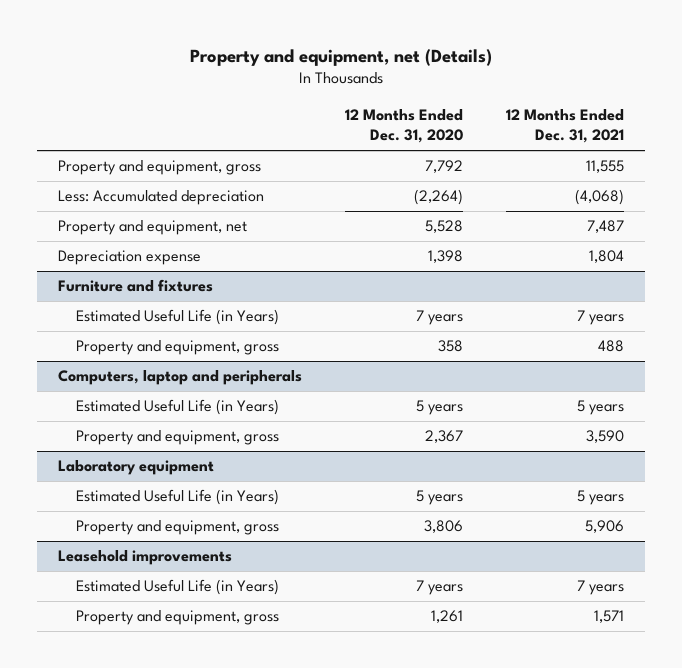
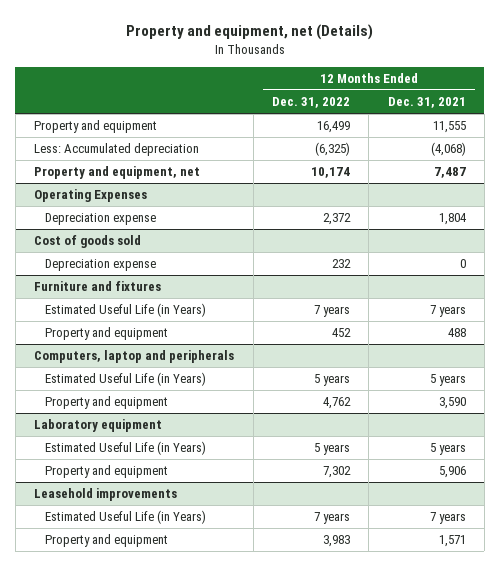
[344,108,463,144] 12 Months Ended Dec. 31, 2020 -> none
none -> [271,97,350,109] Dec. 31, 2022
[58,160,262,176] Property and equipment, gross -> [34,120,158,134] Property and equipment
none -> [34,189,148,203] Operating Expenses
none -> [34,235,142,249] Cost of goods sold
none -> [44,259,156,272] Depreciation expense
[76,340,280,356] Property and equipment, gross -> [44,327,168,341] Property and equipment
[76,430,280,446] Property and equipment, gross -> [44,396,168,410] Property and equipment
[76,520,280,536] Property and equipment, gross -> [44,465,168,479] Property and equipment
[76,610,280,626] Property and equipment, gross -> [44,534,168,548] Property and equipment

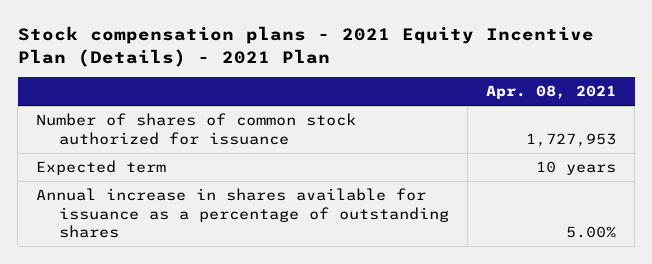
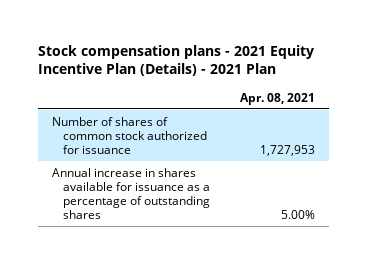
[36,160,167,176] Expected term -> none

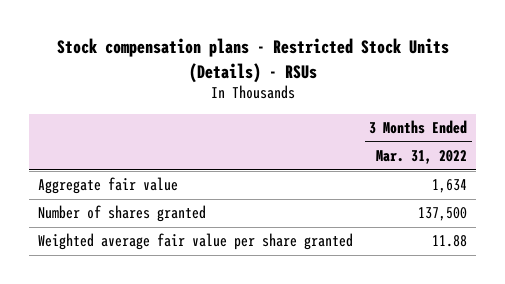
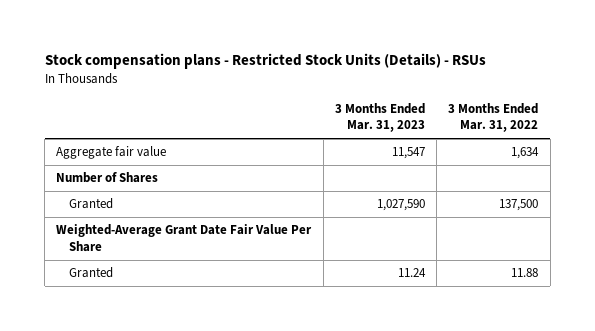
none -> [334,103,425,133] 3 Months Ended Mar. 31, 2023
none -> [56,172,159,184] Number of Shares
[37,205,206,223] Number of shares granted -> [68,198,113,210] Granted
none -> [56,224,313,252] Weighted-Average Grant Date Fair Value Per Share
[37,233,353,251] Weighted average fair value per share granted -> [68,267,113,279] Granted

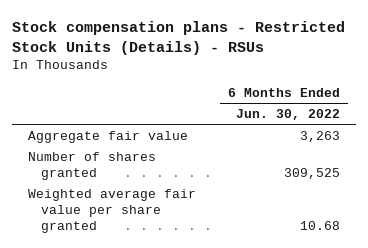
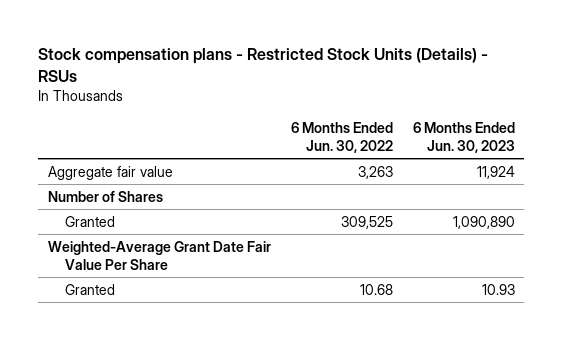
none -> [412,121,515,153] 6 Months Ended Jun. 30, 2023
none -> [48,190,164,202] Number of Shares
[27,151,156,180] Number of shares granted -> [64,215,115,227] Granted
none -> [48,240,272,270] Weighted-Average Grant Date Fair Value Per Share
[27,188,196,233] Weighted average fair value per share granted -> [64,283,115,295] Granted

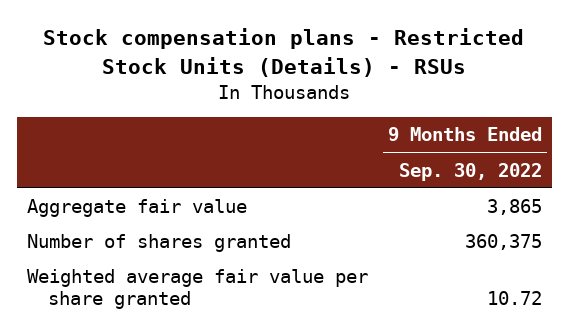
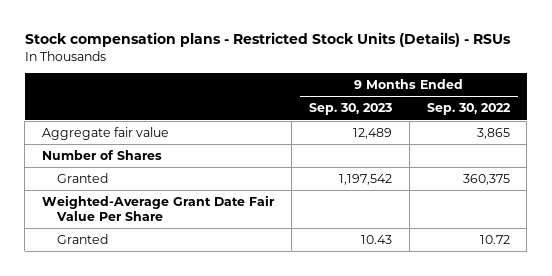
none -> [308,103,392,116] Sep. 30, 2023
none -> [42,150,163,161] Number of Shares
[26,234,291,253] Number of shares granted -> [56,173,108,184] Granted
none -> [42,195,276,221] Weighted-Average Grant Date Fair Value Per Share
[26,269,368,310] Weighted average fair value per share granted -> [56,234,108,245] Granted

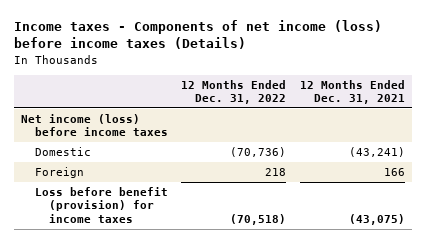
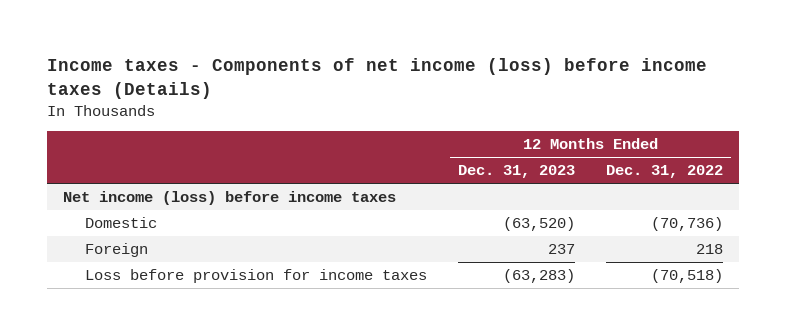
[300,79,406,105] 12 Months Ended Dec. 31, 2021 -> none
none -> [458,165,576,179] Dec. 31, 2023
[34,187,168,223] Loss before benefit (provision) for income taxes -> [84,269,427,284] Loss before provision for income taxes

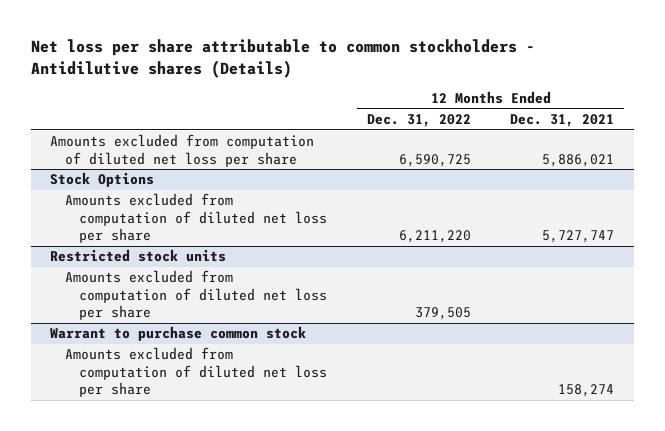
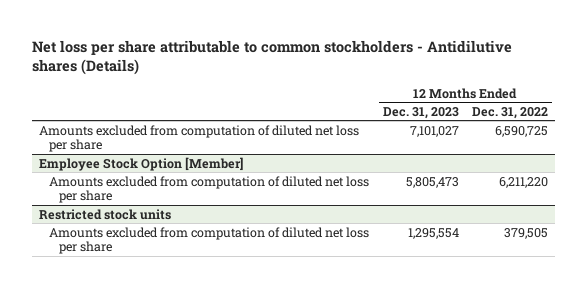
[510,114,615,128] Dec. 31, 2021 -> none
none -> [382,106,459,119] Dec. 31, 2023
[50,172,155,188] Stock Options -> [38,156,243,171] Employee Stock Option [Member]
[50,326,307,342] Warrant to purchase common stock -> none
[64,347,328,397] Amounts excluded from computation of diluted net loss per share -> none

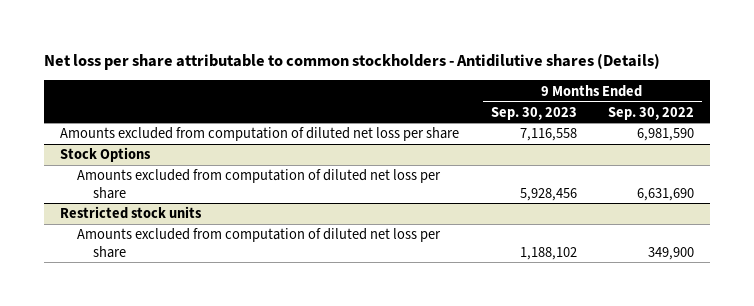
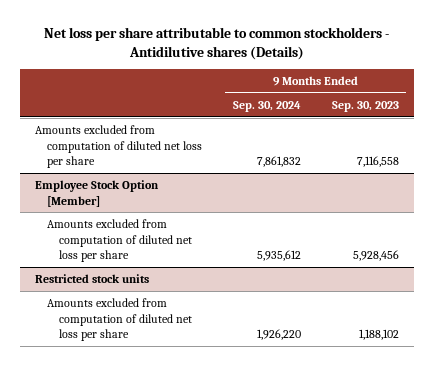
[608,106,695,120] Sep. 30, 2022 -> none
none -> [232,100,301,112] Sep. 30, 2024
[59,147,151,163] Stock Options -> [35,179,160,207] Employee Stock Option [Member]

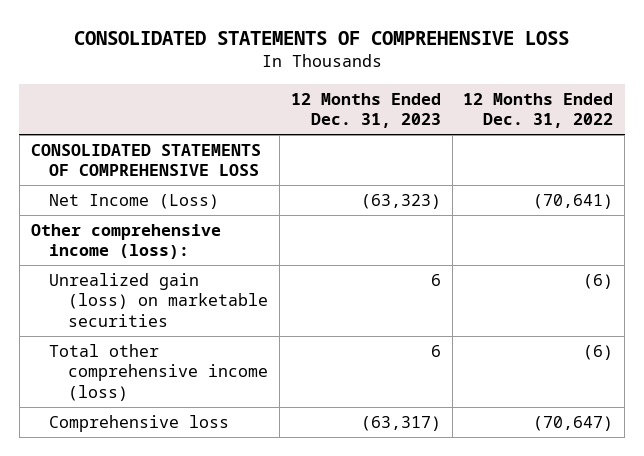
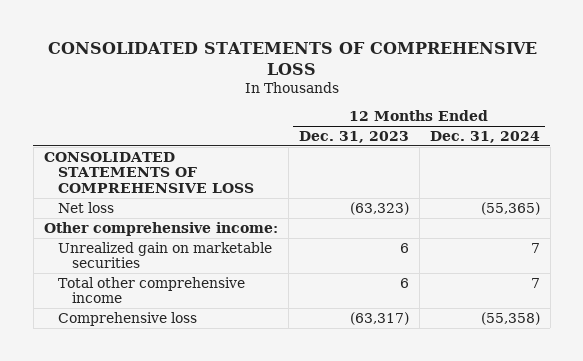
[463,92,614,129] 12 Months Ended Dec. 31, 2022 -> none
none -> [429,130,540,143] Dec. 31, 2024
[49,193,220,209] Net Income (Loss) -> [57,201,114,213] Net loss
[30,223,221,260] Other comprehensive income (loss): -> [43,221,278,236] Other comprehensive income:
[49,272,269,328] Unrealized gain (loss) on marketable securities -> [57,241,272,269] Unrealized gain on marketable securities
[49,343,269,402] Total other comprehensive income (loss) -> [57,276,245,304] Total other comprehensive income

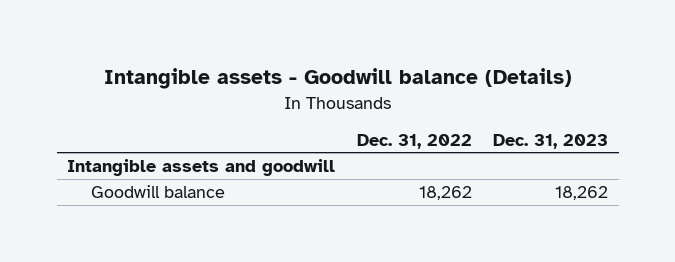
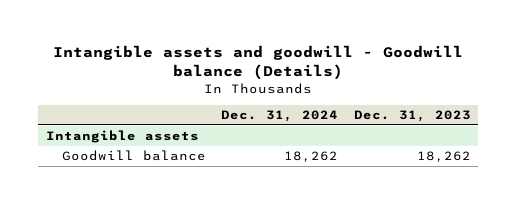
[103,68,572,90] Intangible assets - Goodwill balance (Details) -> [53,45,464,81] Intangible assets and goodwill - Goodwill balance (Details)
[356,133,472,149] Dec. 31, 2022 -> none
none -> [221,110,339,123] Dec. 31, 2024
[67,158,336,176] Intangible assets and goodwill -> [46,130,200,144] Intangible assets

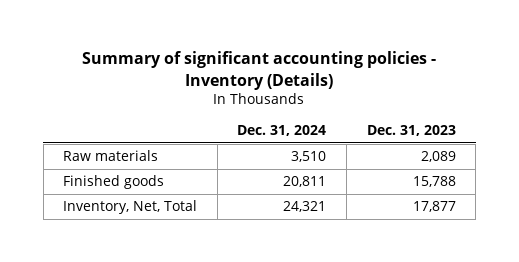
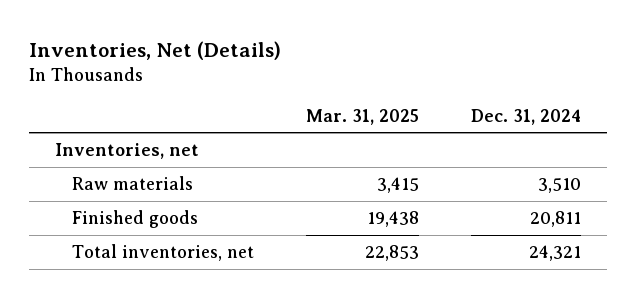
[82,51,437,90] Summary of significant accounting policies - Inventory (Details) -> [29,40,282,60] Inventories, Net (Details)
[366,125,456,137] Dec. 31, 2023 -> none
none -> [306,108,420,125] Mar. 31, 2025
none -> [55,142,200,159] Inventories, net
[63,200,198,215] Inventory, Net, Total -> [72,243,255,261] Total inventories, net

